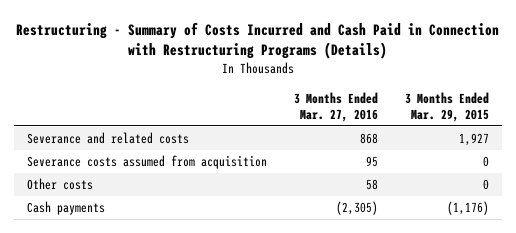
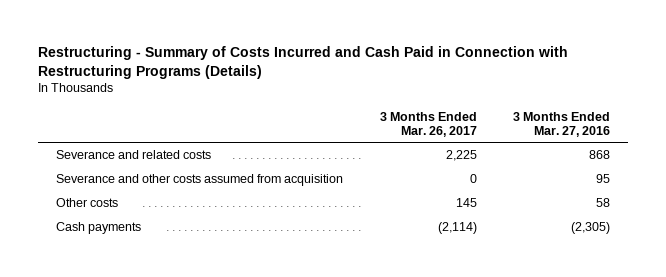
[404,91,489,122] 3 Months Ended Mar. 29, 2015 -> none
none -> [379,111,477,137] 3 Months Ended Mar. 26, 2017
[27,155,268,170] Severance costs assumed from acquisition -> [55,174,343,187] Severance and other costs assumed from acquisition

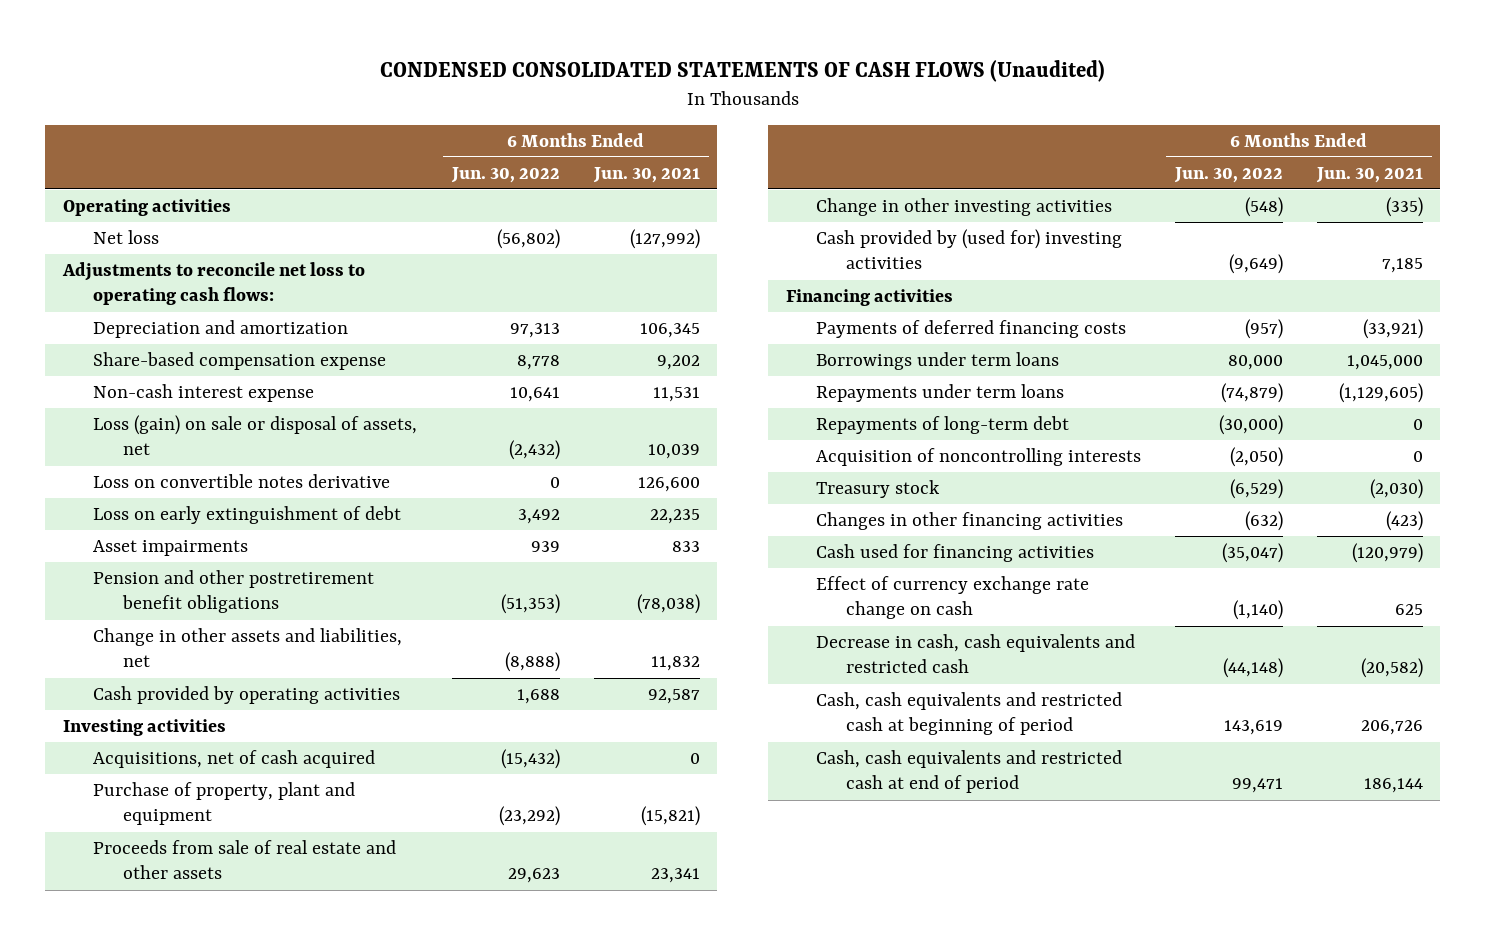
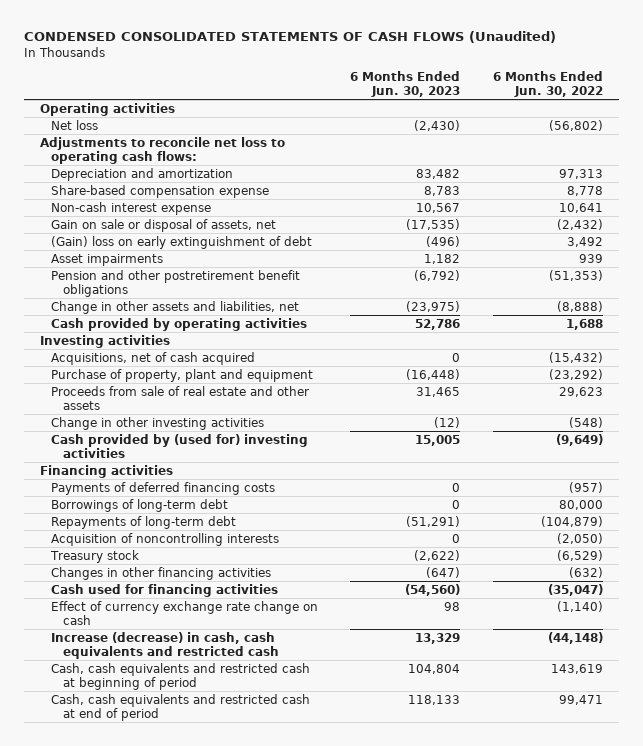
[593,166,701,183] Jun. 30, 2021 -> none
none -> [350,71,461,98] 6 Months Ended Jun. 30, 2023
[92,473,390,488] Loss on convertible notes derivative -> none
[92,414,417,456] Loss (gain) on sale or disposal of assets, net -> [51,218,277,232] Gain on sale or disposal of assets, net
[92,505,401,524] Loss on early extinguishment of debt -> [51,235,313,249] (Gain) loss on early extinguishment of debt
[815,351,1059,370] Borrowings under term loans -> none
[815,383,1064,402] Repayments under term loans -> none
none -> [51,498,229,512] Borrowings of long-term debt
[1218,414,1283,435] (30,000) -> [540,515,603,527] (104,879)
[815,633,1135,674] Decrease in cash, cash equivalents and restricted cash -> [51,631,279,659] Increase (decrease) in cash, cash equivalents and restricted cash

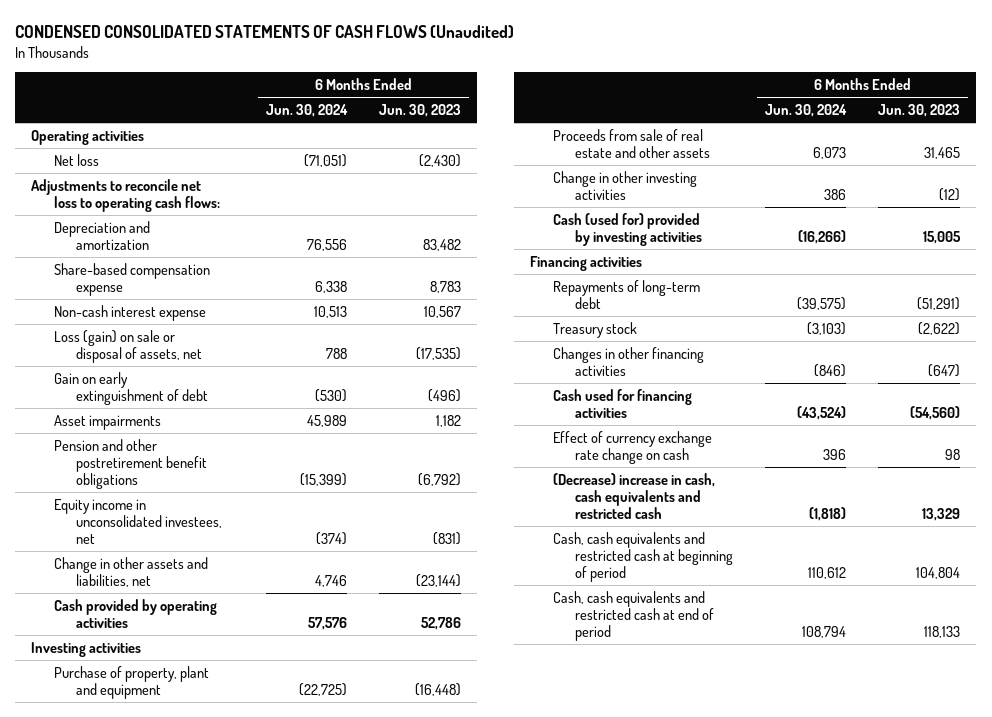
[492,71,603,98] 6 Months Ended Jun. 30, 2022 -> none
none -> [266,104,349,118] Jun. 30, 2024
[51,218,277,232] Gain on sale or disposal of assets, net -> [53,329,202,363] Loss (gain) on sale or disposal of assets, net
[51,235,313,249] (Gain) loss on early extinguishment of debt -> [53,371,208,405] Gain on early extinguishment of debt
none -> [53,498,222,545] Equity income in unconsolidated investees, net
[406,300,461,312] (23,975) -> [416,573,462,587] (23,144)
[51,351,256,365] Acquisitions, net of cash acquired -> none
[51,433,309,458] Cash provided by (used for) investing activities -> [552,212,702,246] Cash (used for) provided by investing activities
[51,481,276,495] Payments of deferred financing costs -> none
[51,498,229,512] Borrowings of long-term debt -> none
[51,532,280,546] Acquisition of noncontrolling interests -> none
[51,631,279,659] Increase (decrease) in cash, cash equivalents and restricted cash -> [552,472,715,520] (Decrease) increase in cash, cash equivalents and restricted cash

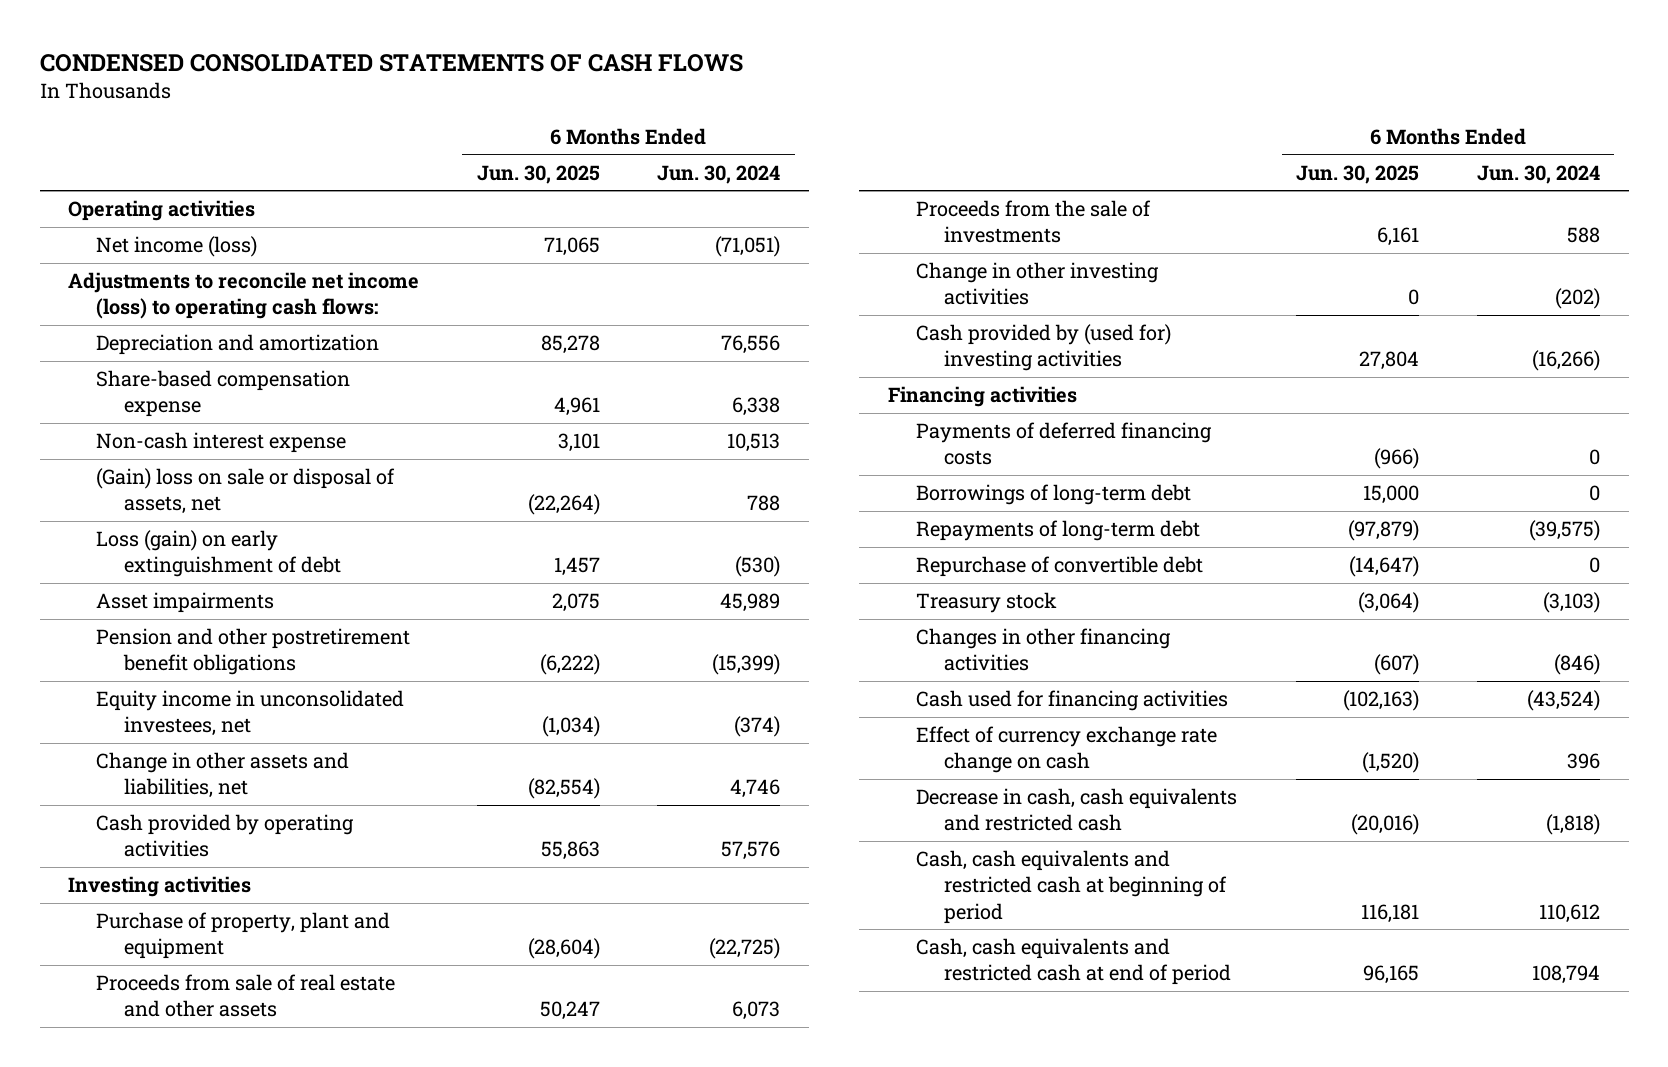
[15,24,515,38] CONDENSED CONSOLIDATED STATEMENTS OF CASH FLOWS (Unaudited) -> [39,54,743,73] CONDENSED CONSOLIDATED STATEMENTS OF CASH FLOWS
[379,104,462,118] Jun. 30, 2023 -> none
none -> [476,164,600,184] Jun. 30, 2025
[53,153,99,166] Net loss -> [96,236,258,258] Net income (loss)
[31,178,220,212] Adjustments to reconcile net loss to operating cash flows: -> [68,272,420,320] Adjustments to reconcile net income (loss) to operating cash flows:
[53,329,202,363] Loss (gain) on sale or disposal of assets, net -> [96,468,396,515] (Gain) loss on sale or disposal of assets, net
[53,371,208,405] Gain on early extinguishment of debt -> [96,530,342,578] Loss (gain) on early extinguishment of debt
none -> [915,200,1151,244] Proceeds from the sale of investments
[824,188,847,200] 386 -> [1554,288,1600,310] (202)
[552,212,702,246] Cash (used for) provided by investing activities -> [915,324,1171,372] Cash provided by (used for) investing activities
none -> [915,422,1212,466] Payments of deferred financing costs
none -> [915,484,1191,506] Borrowings of long-term debt
none -> [915,556,1203,578] Repurchase of convertible debt
[552,472,715,520] (Decrease) increase in cash, cash equivalents and restricted cash -> [915,788,1237,832] Decrease in cash, cash equivalents and restricted cash

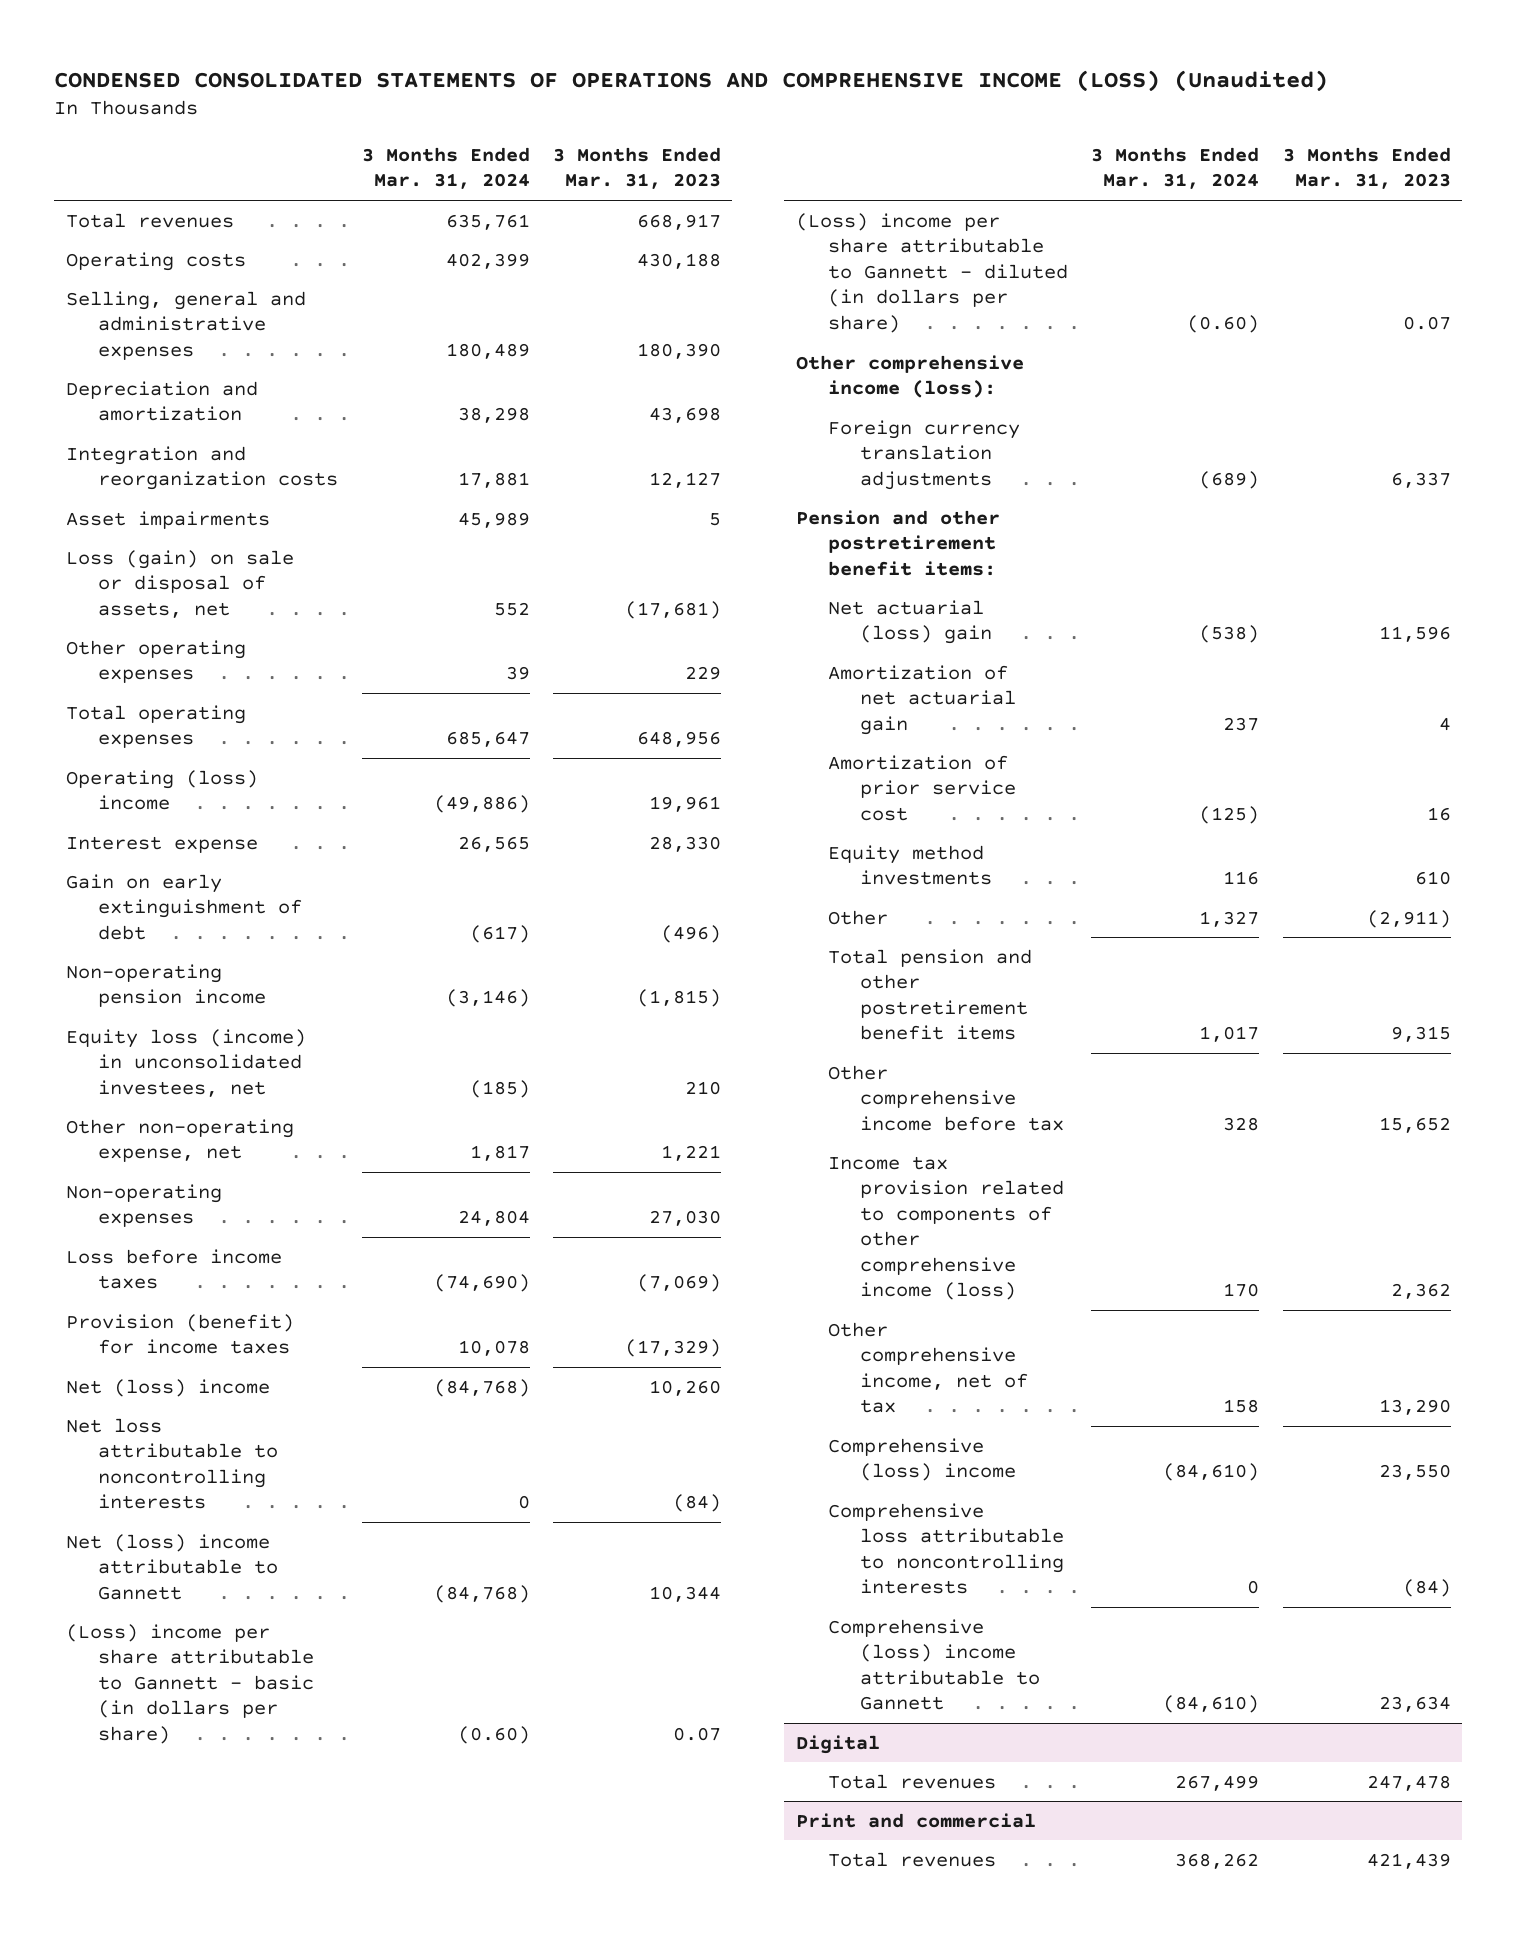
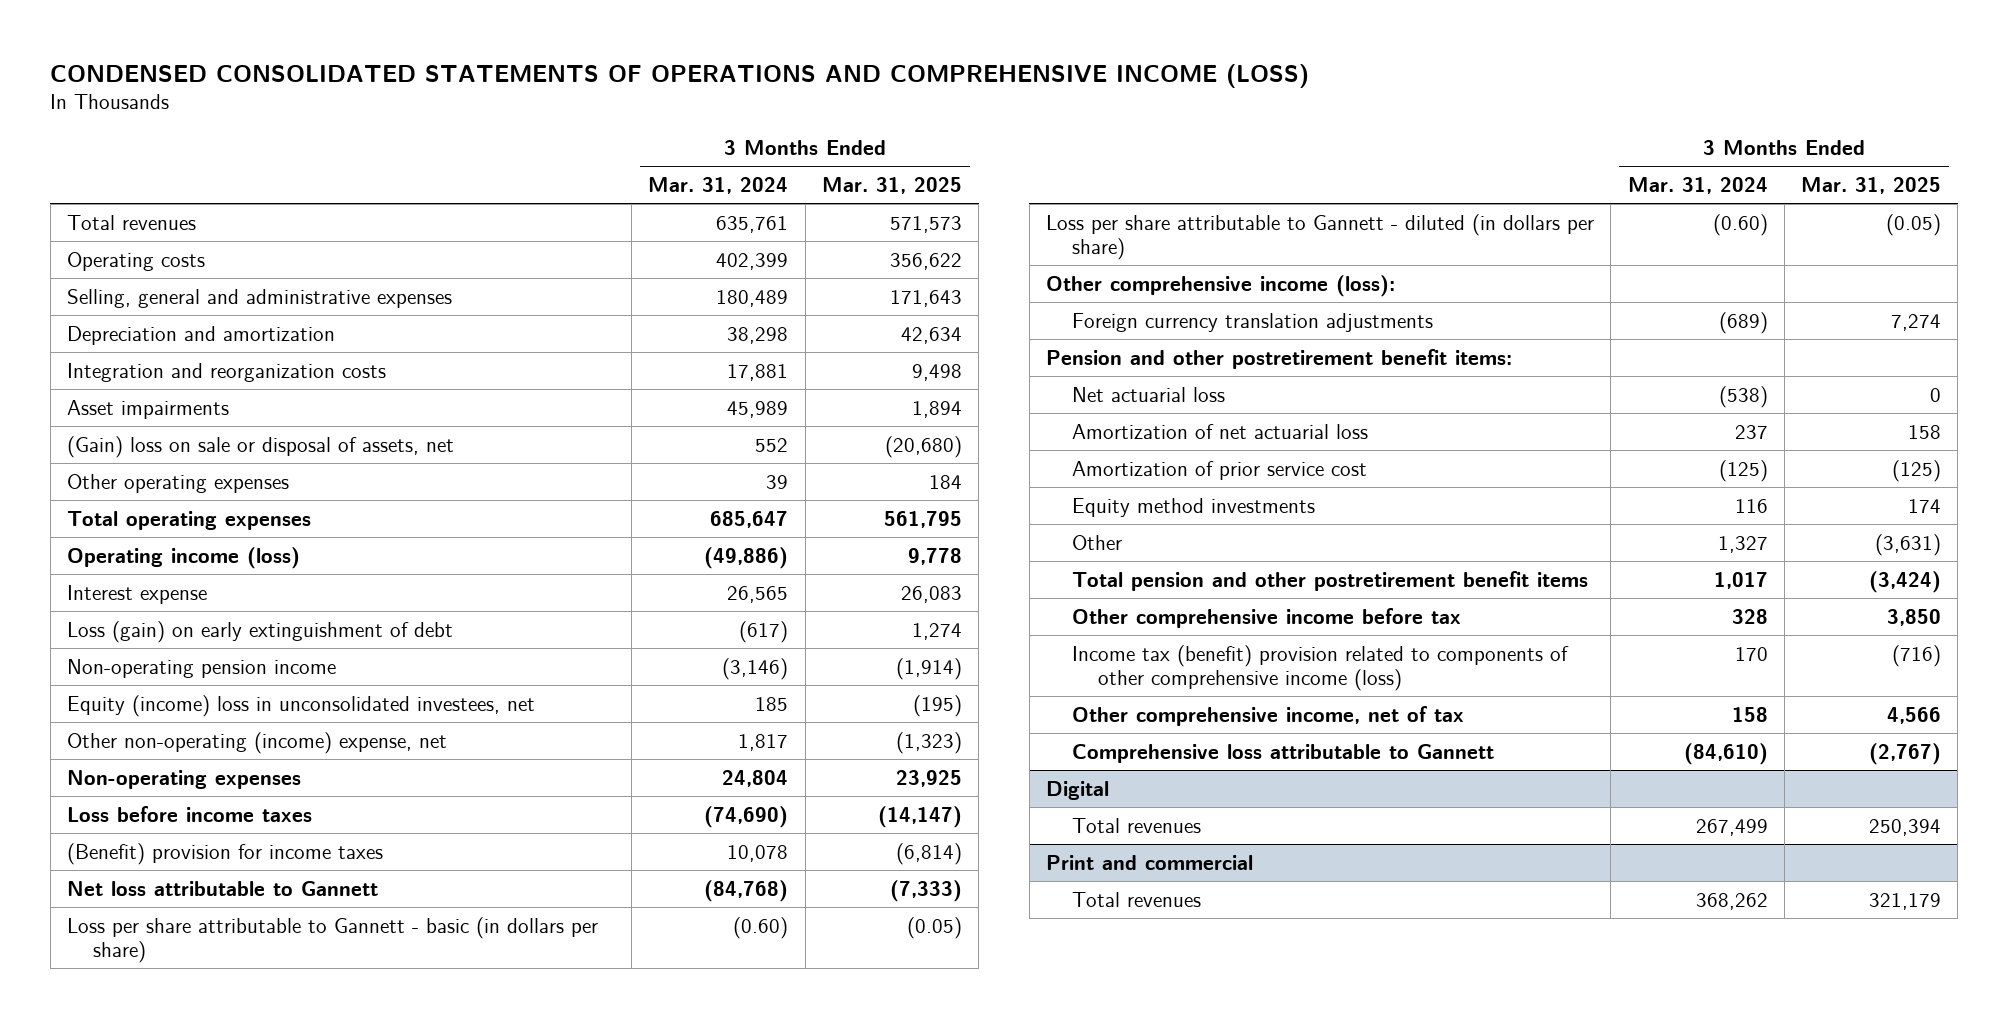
[54,69,1329,92] CONDENSED CONSOLIDATED STATEMENTS OF OPERATIONS AND COMPREHENSIVE INCOME (LOSS) (Unaudited) -> [50,63,1310,88] CONDENSED CONSOLIDATED STATEMENTS OF OPERATIONS AND COMPREHENSIVE INCOME (LOSS)
[552,146,721,190] 3 Months Ended Mar. 31, 2023 -> none
none -> [821,176,962,194] Mar. 31, 2025
[66,549,295,618] Loss (gain) on sale or disposal of assets, net -> [67,435,455,458] (Gain) loss on sale or disposal of assets, net
[66,769,259,811] Operating (loss) income -> [67,546,301,569] Operating income (loss)
[66,873,303,940] Gain on early extinguishment of debt -> [67,620,454,643] Loss (gain) on early extinguishment of debt
[66,1028,307,1097] Equity loss (income) in unconsolidated investees, net -> [67,694,536,717] Equity (income) loss in unconsolidated investees, net
[469,1079,530,1098] (185) -> [755,696,789,711] 185
[66,1118,295,1163] Other non-operating expense, net -> [67,731,448,754] Other non-operating (income) expense, net
[66,1378,271,1397] Net (loss) income -> none
[66,1417,279,1510] Net loss attributable to noncontrolling interests -> none
[66,1313,295,1355] Provision (benefit) for income taxes -> [67,842,384,865] (Benefit) provision for income taxes
[66,1533,279,1600] Net (loss) income attributable to Gannett -> [67,880,379,896] Net loss attributable to Gannett
[66,1623,315,1744] (Loss) income per share attributable to Gannett - basic (in dollars per share) -> [67,916,599,964] Loss per share attributable to Gannett - basic (in dollars per share)
[795,212,1069,333] (Loss) income per share attributable to Gannett - diluted (in dollars per share) -> [1046,213,1595,261] Loss per share attributable to Gannett - diluted (in dollars per share)
[828,599,993,645] Net actuarial (loss) gain -> [1071,386,1225,402] Net actuarial loss
[828,664,1017,735] Amortization of net actuarial gain -> [1071,423,1368,439] Amortization of net actuarial loss
[828,1155,1065,1301] Income tax provision related to components of other comprehensive income (loss) -> [1071,644,1569,692] Income tax (benefit) provision related to components of other comprehensive income (loss)
[828,1437,1017,1482] Comprehensive (loss) income -> none
[828,1502,1065,1595] Comprehensive loss attributable to noncontrolling interests -> none
[828,1618,1041,1711] Comprehensive (loss) income attributable to Gannett -> [1071,743,1494,763] Comprehensive loss attributable to Gannett

